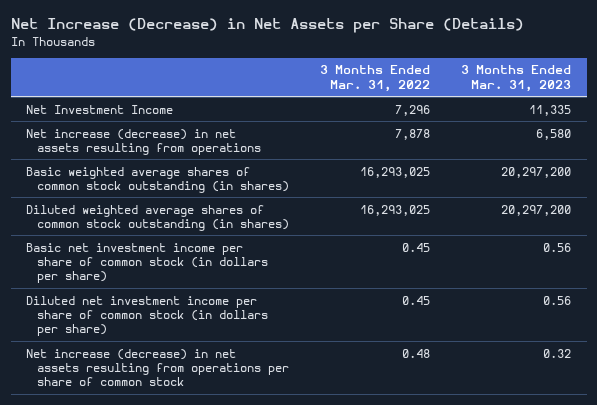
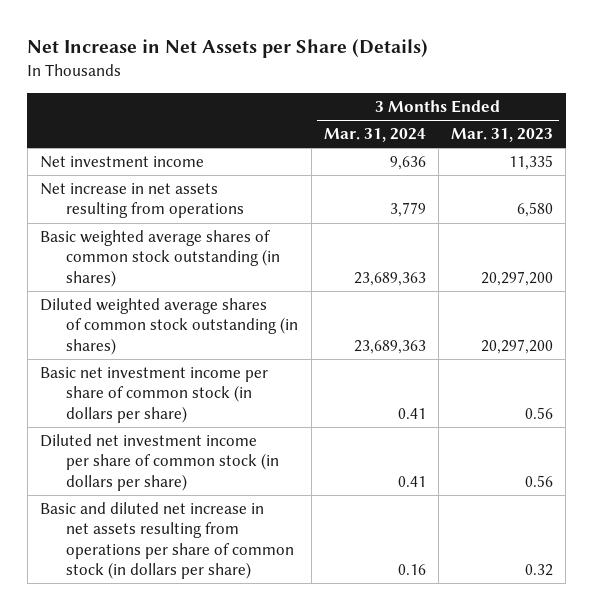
[10,18,524,34] Net Increase (Decrease) in Net Assets per Share (Details) -> [27,39,429,59] Net Increase in Net Assets per Share (Details)
[320,65,431,92] 3 Months Ended Mar. 31, 2022 -> none
none -> [323,128,426,143] Mar. 31, 2024
[26,104,174,114] Net Investment Income -> [39,156,204,169] Net investment income
[26,128,262,155] Net increase (decrease) in net assets resulting from operations -> [39,183,245,219] Net increase in net assets resulting from operations
[26,348,290,387] Net increase (decrease) in net assets resulting from operations per share of common stock -> [39,502,295,580] Basic and diluted net increase in net assets resulting from operations per share of common stock (in dollars per share)

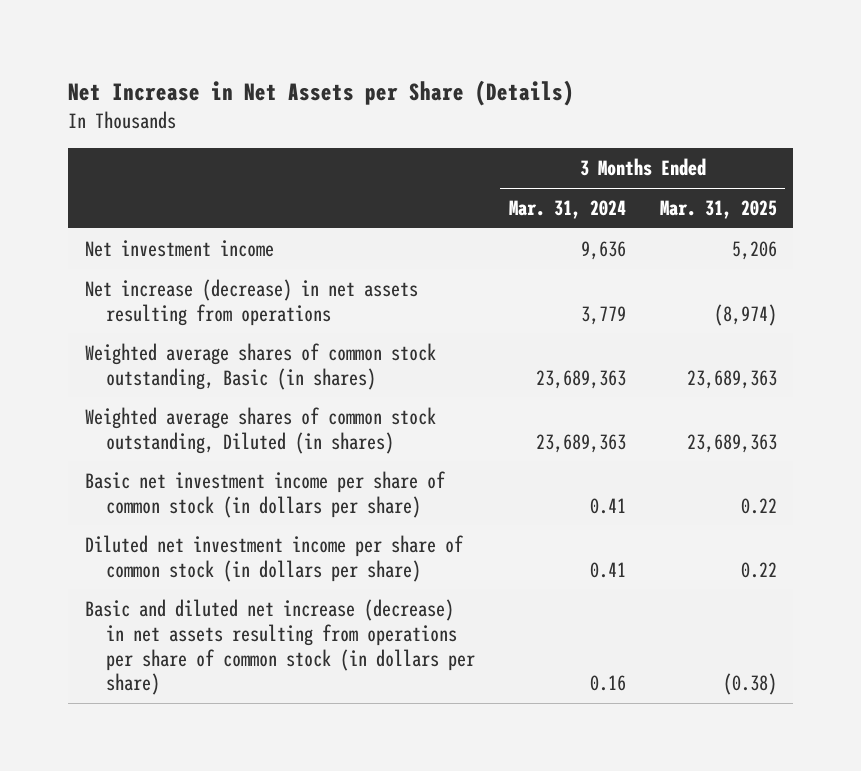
[451,128,554,143] Mar. 31, 2023 -> none
none -> [659,200,777,220] Mar. 31, 2025
[39,183,245,219] Net increase in net assets resulting from operations -> [84,279,418,326] Net increase (decrease) in net assets resulting from operations
[39,230,281,287] Basic weighted average shares of common stock outstanding (in shares) -> [84,343,436,390] Weighted average shares of common stock outstanding, Basic (in shares)
[39,298,299,355] Diluted weighted average shares of common stock outstanding (in shares) -> [84,407,436,454] Weighted average shares of common stock outstanding, Diluted (in shares)
[39,502,295,580] Basic and diluted net increase in net assets resulting from operations per share of common stock (in dollars per share) -> [84,599,476,696] Basic and diluted net increase (decrease) in net assets resulting from operations per share of common stock (in dollars per share)

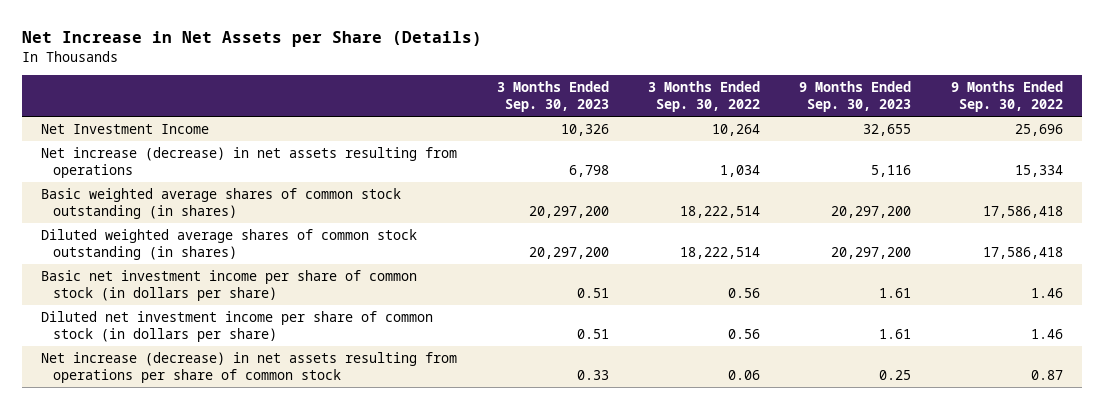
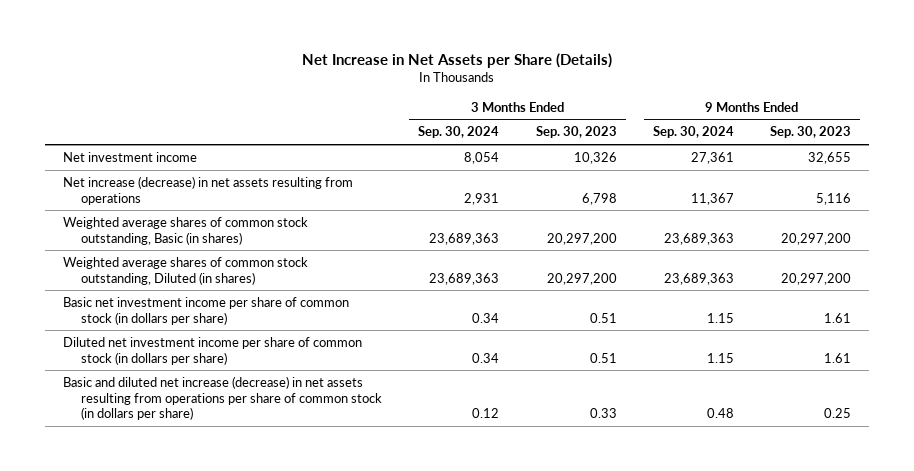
[647,81,760,112] 3 Months Ended Sep. 30, 2022 -> none
[950,81,1063,112] 9 Months Ended Sep. 30, 2022 -> none
none -> [418,126,500,139] Sep. 30, 2024
none -> [652,126,734,139] Sep. 30, 2024
[41,124,210,135] Net Investment Income -> [62,152,197,163] Net investment income
[41,188,402,219] Basic weighted average shares of common stock outstanding (in shares) -> [62,217,308,245] Weighted average shares of common stock outstanding, Basic (in shares)
[41,229,418,260] Diluted weighted average shares of common stock outstanding (in shares) -> [62,257,308,285] Weighted average shares of common stock outstanding, Diluted (in shares)
[41,352,458,383] Net increase (decrease) in net assets resulting from operations per share of common stock -> [62,376,383,420] Basic and diluted net increase (decrease) in net assets resulting from operations per share of common stock (in dollars per share)

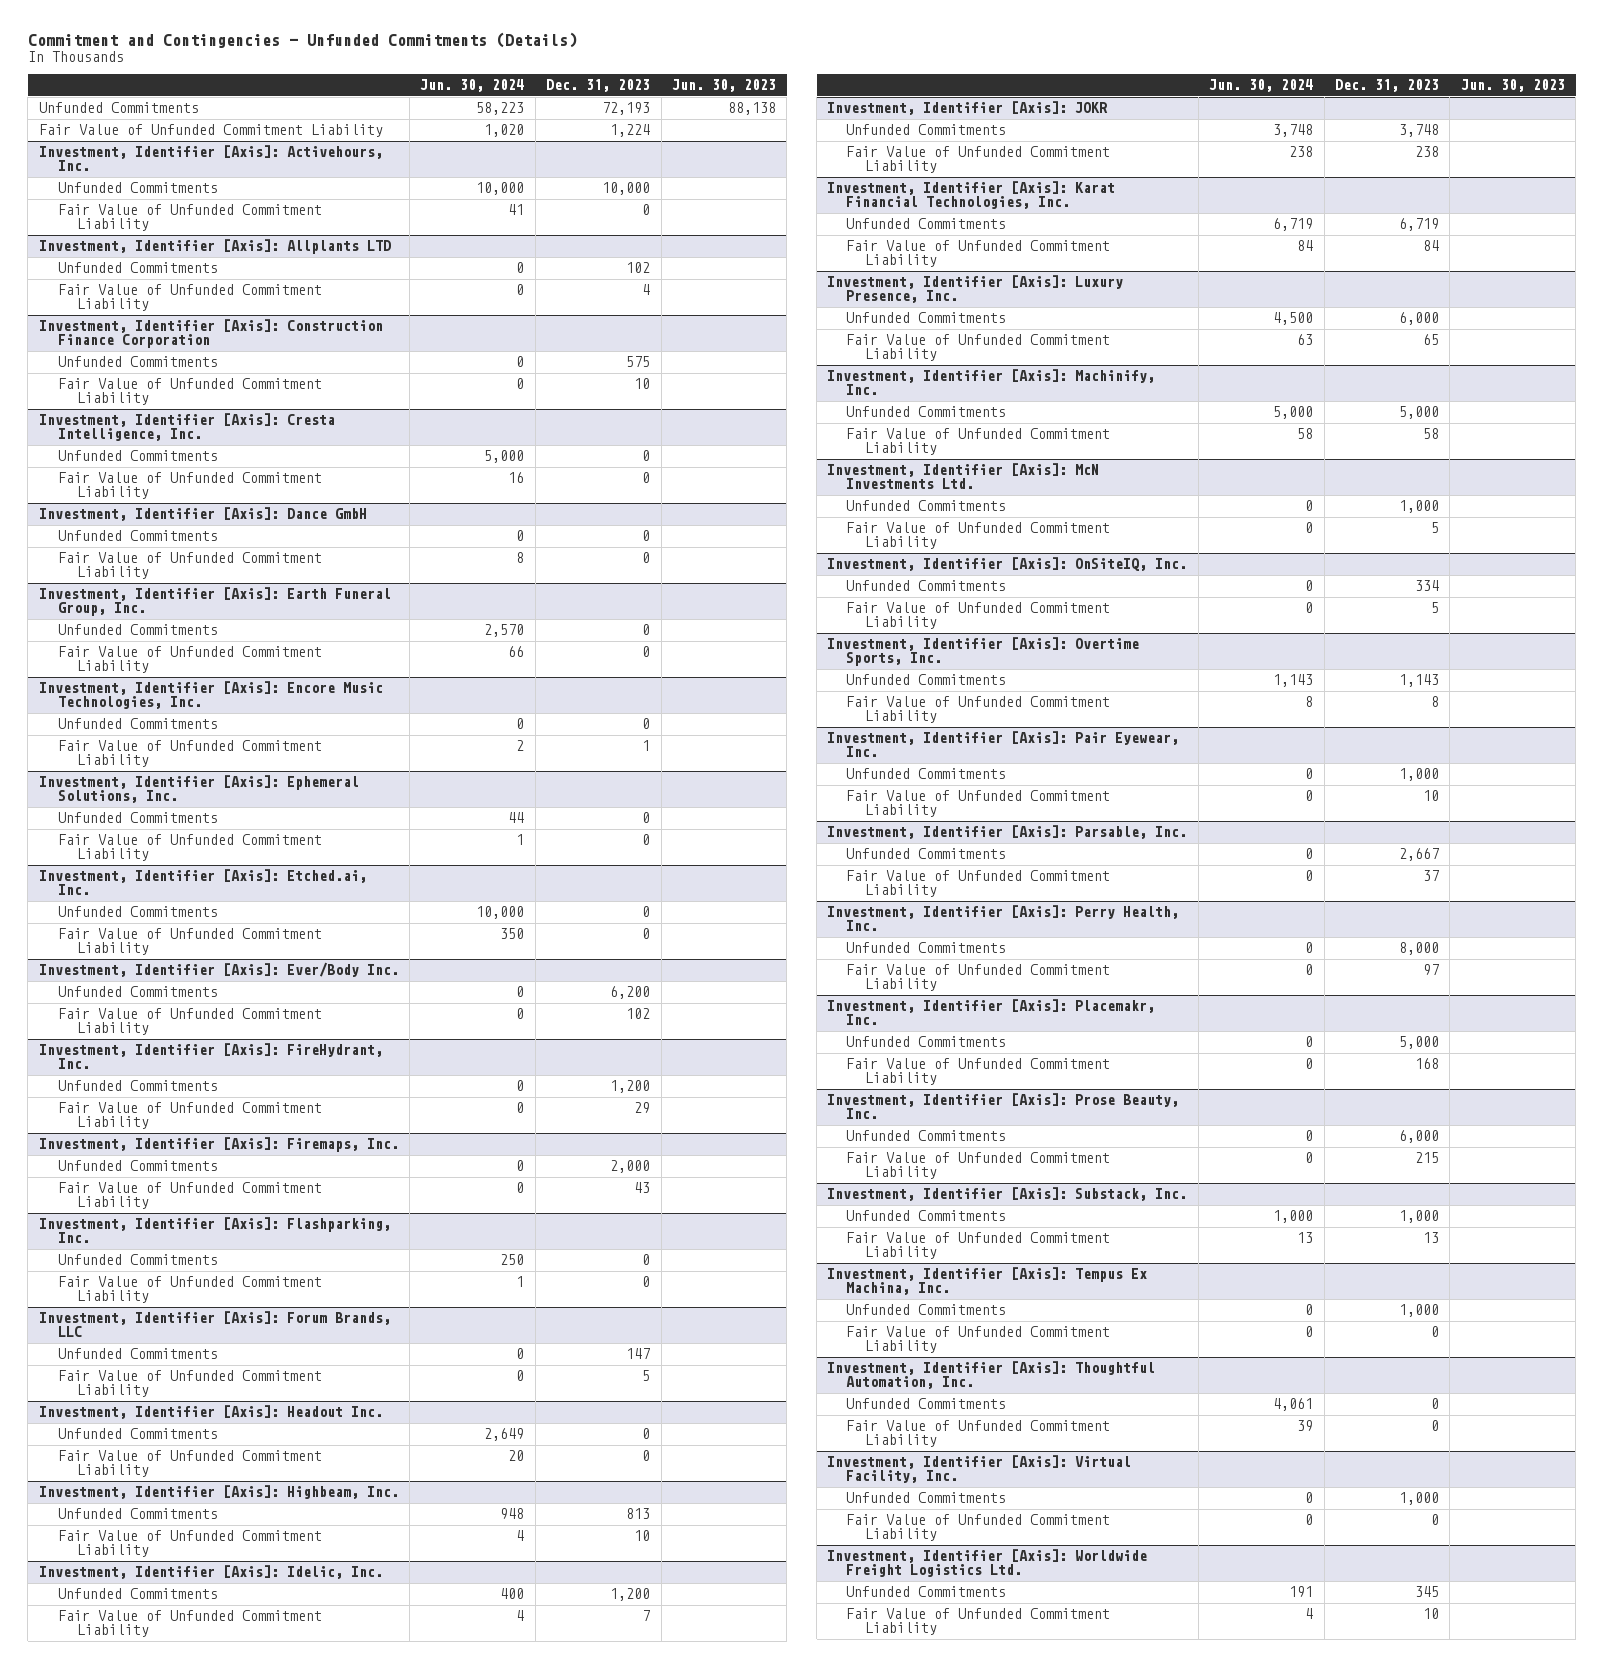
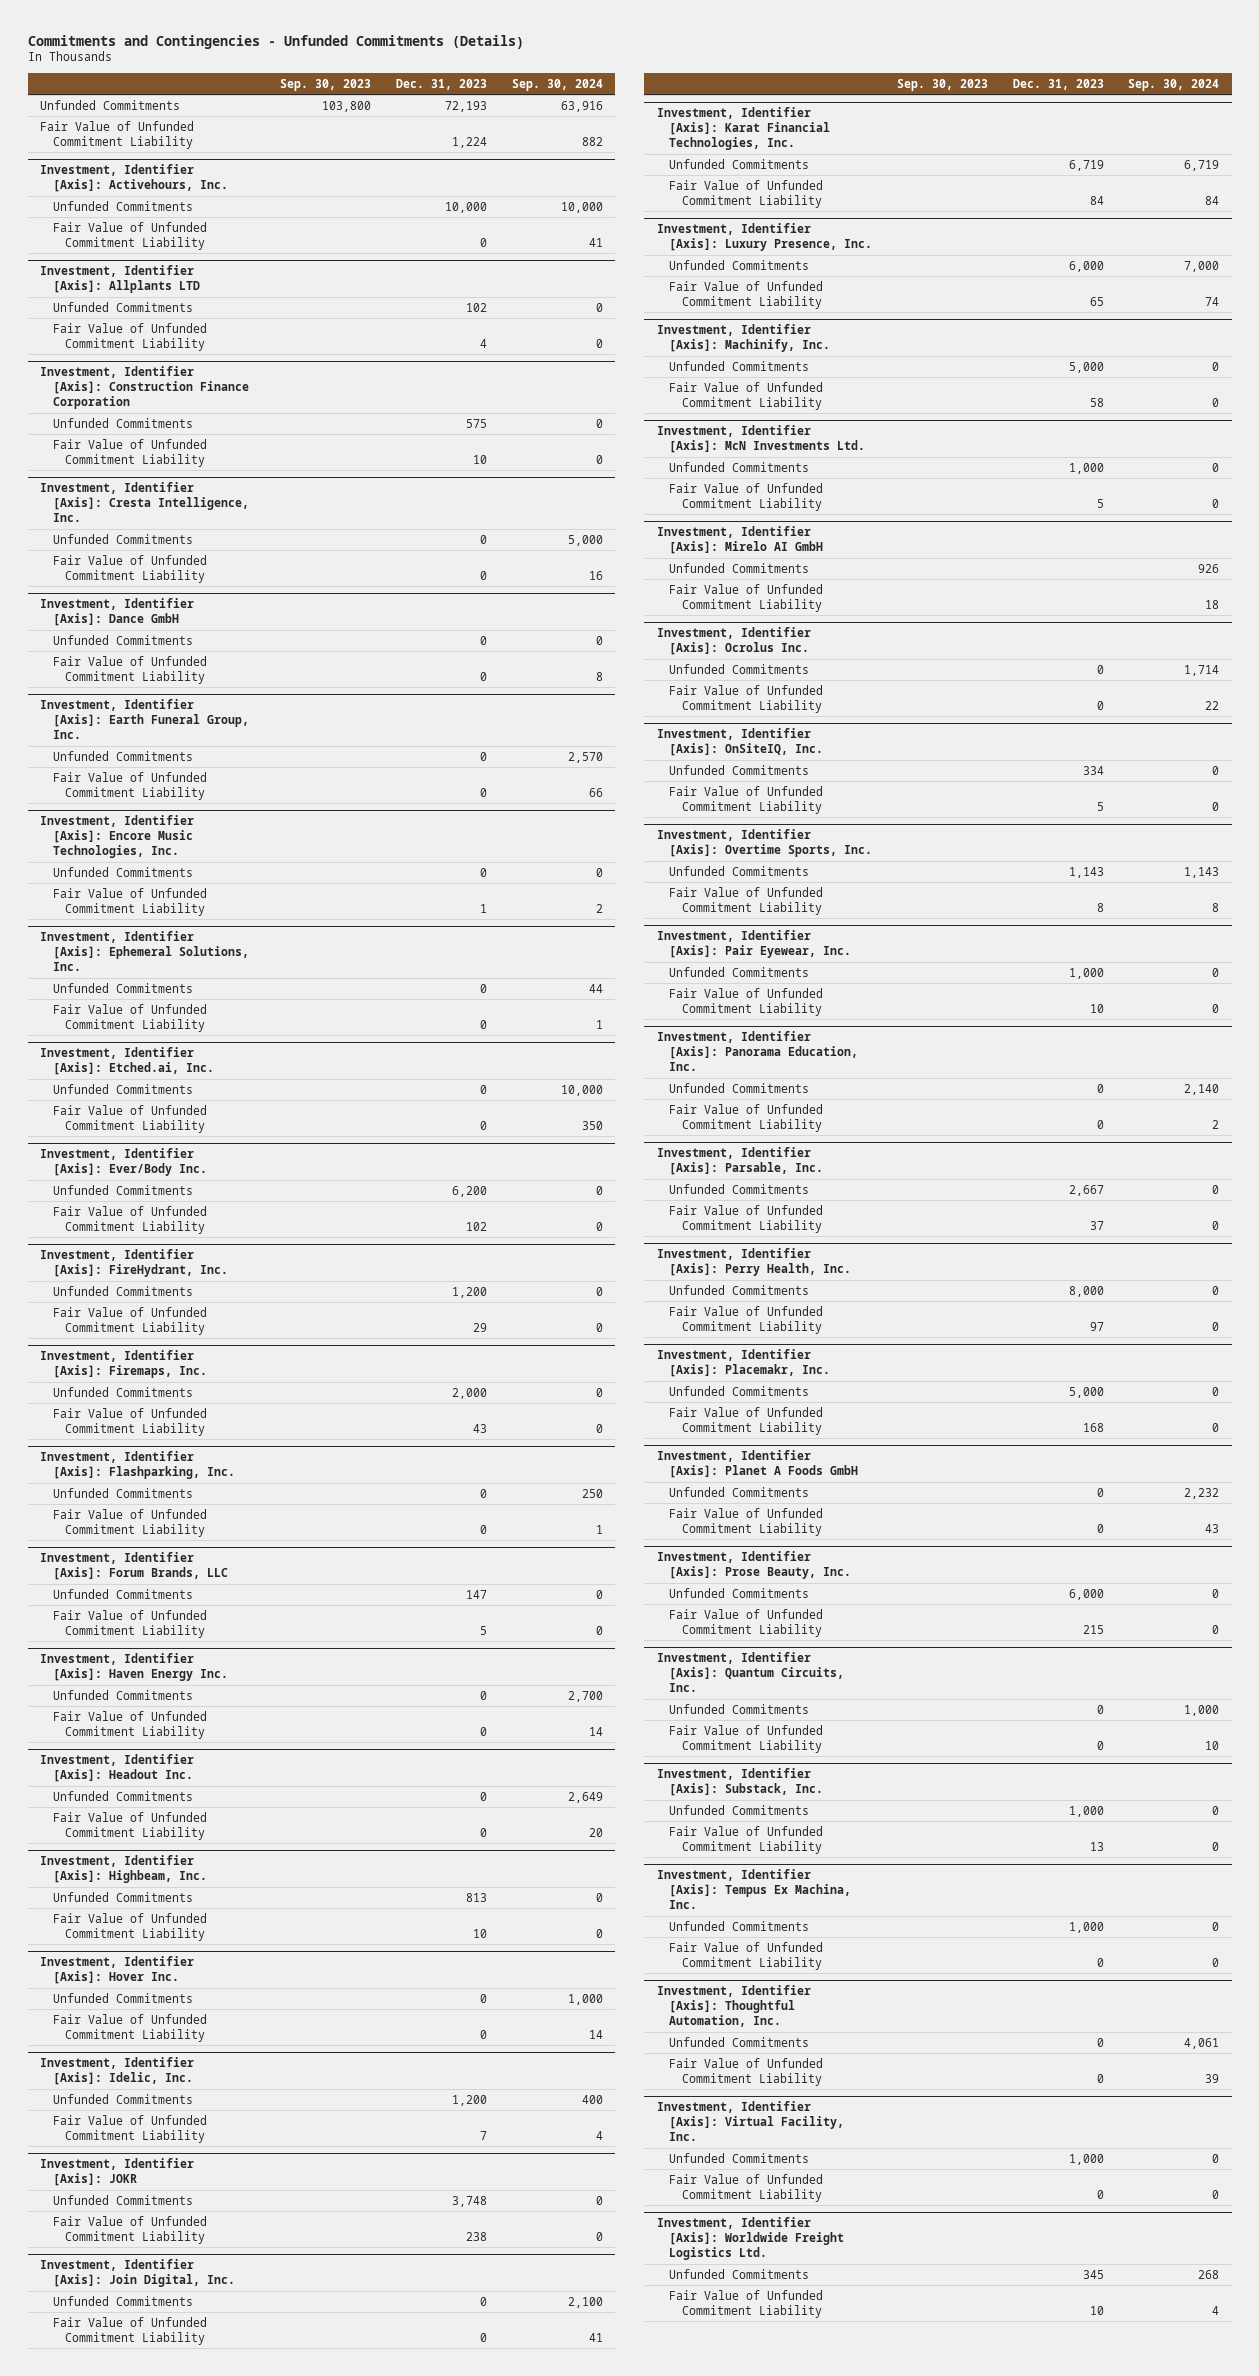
[27,32,577,49] Commitment and Contingencies - Unfunded Commitments (Details) -> [27,34,524,49] Commitments and Contingencies - Unfunded Commitments (Details)
[420,79,525,93] Jun. 30, 2024 -> none
[672,79,777,93] Jun. 30, 2023 -> none
none -> [280,78,372,91] Sep. 30, 2023
none -> [511,78,603,91] Sep. 30, 2024
none -> [40,1653,228,1682] Investment, Identifier [Axis]: Haven Energy Inc.
none -> [52,1689,193,1700] Unfunded Commitments
none -> [52,1710,207,1739] Fair Value of Unfunded Commitment Liability
none -> [40,1956,195,1985] Investment, Identifier [Axis]: Hover Inc.
none -> [52,1992,193,2003] Unfunded Commitments
none -> [52,2013,207,2042] Fair Value of Unfunded Commitment Liability
none -> [40,2259,235,2288] Investment, Identifier [Axis]: Join Digital, Inc.
none -> [52,2295,193,2306] Unfunded Commitments
none -> [52,2316,207,2345] Fair Value of Unfunded Commitment Liability
none -> [656,526,824,555] Investment, Identifier [Axis]: Mirelo AI GmbH
none -> [669,562,810,573] Unfunded Commitments
none -> [669,583,824,612] Fair Value of Unfunded Commitment Liability
none -> [656,627,811,656] Investment, Identifier [Axis]: Ocrolus Inc.
none -> [669,663,810,674] Unfunded Commitments
none -> [669,684,824,713] Fair Value of Unfunded Commitment Liability
none -> [656,1031,859,1072] Investment, Identifier [Axis]: Panorama Education, Inc.
none -> [669,1082,810,1093] Unfunded Commitments
none -> [669,1103,824,1132] Fair Value of Unfunded Commitment Liability
none -> [656,1450,859,1479] Investment, Identifier [Axis]: Planet A Foods GmbH
none -> [669,1486,810,1497] Unfunded Commitments
none -> [669,1507,824,1536] Fair Value of Unfunded Commitment Liability
none -> [656,1652,845,1693] Investment, Identifier [Axis]: Quantum Circuits, Inc.
none -> [669,1703,810,1714] Unfunded Commitments
none -> [669,1724,824,1753] Fair Value of Unfunded Commitment Liability

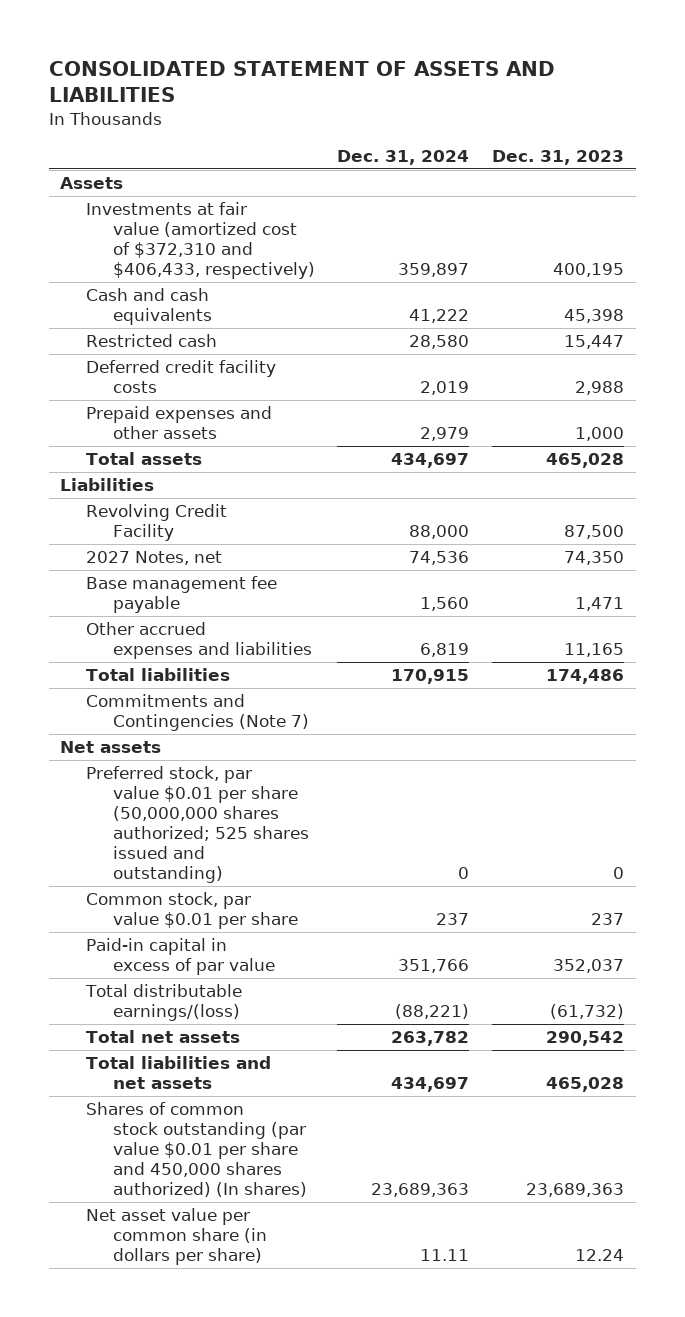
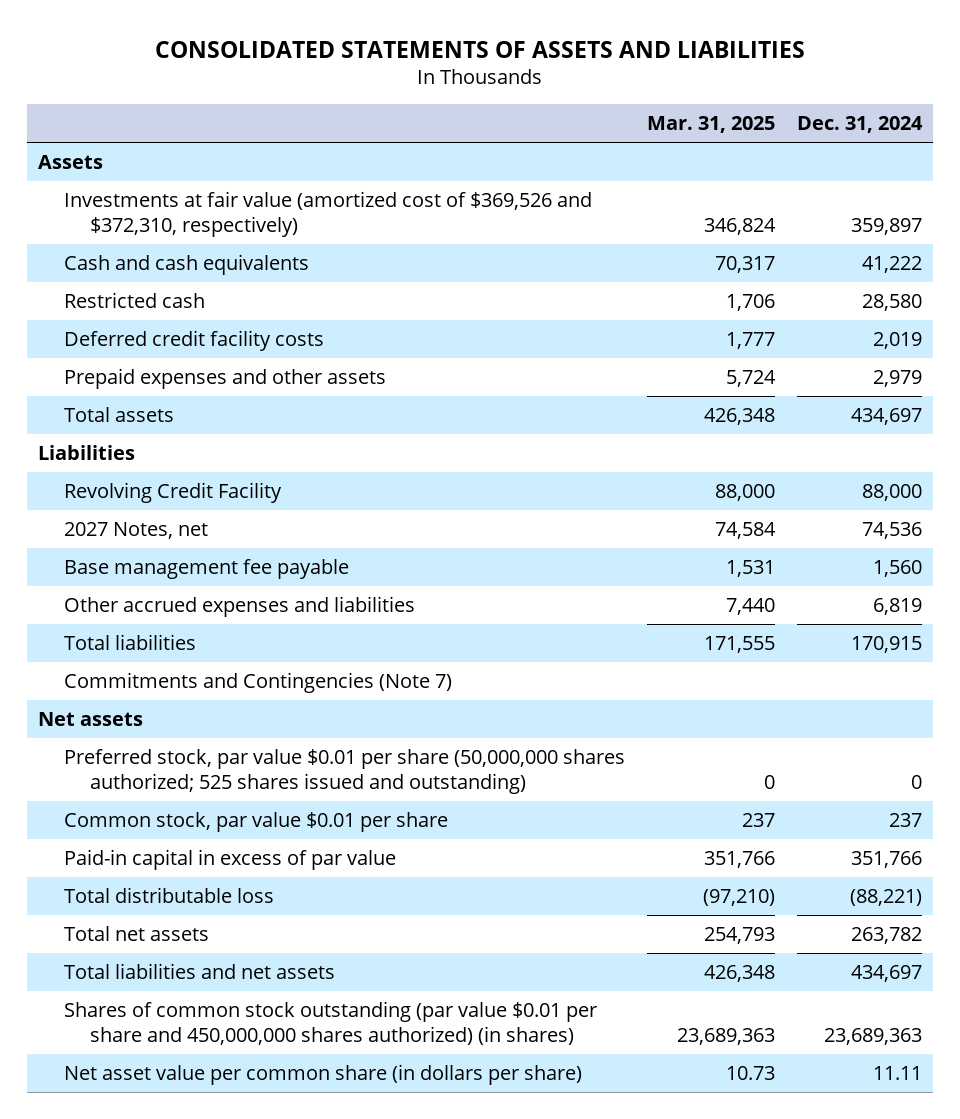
[48,60,555,103] CONSOLIDATED STATEMENT OF ASSETS AND LIABILITIES -> [154,40,805,58] CONSOLIDATED STATEMENTS OF ASSETS AND LIABILITIES
[492,150,625,166] Dec. 31, 2023 -> none
none -> [647,115,776,133] Mar. 31, 2025
[86,202,315,280] Investments at fair value (amortized cost of $372,310 and $406,433, respectively) -> [64,191,593,237] Investments at fair value (amortized cost of $369,526 and $372,310, respectively)
[85,984,243,1022] Total distributable earnings/(loss) -> [64,887,275,904] Total distributable loss
[86,1102,307,1198] Shares of common stock outstanding (par value $0.01 per share and 450,000 shares authorized) (In shares) -> [64,1001,598,1045] Shares of common stock outstanding (par value $0.01 per share and 450,000,000 shares authorized) (in shares)

